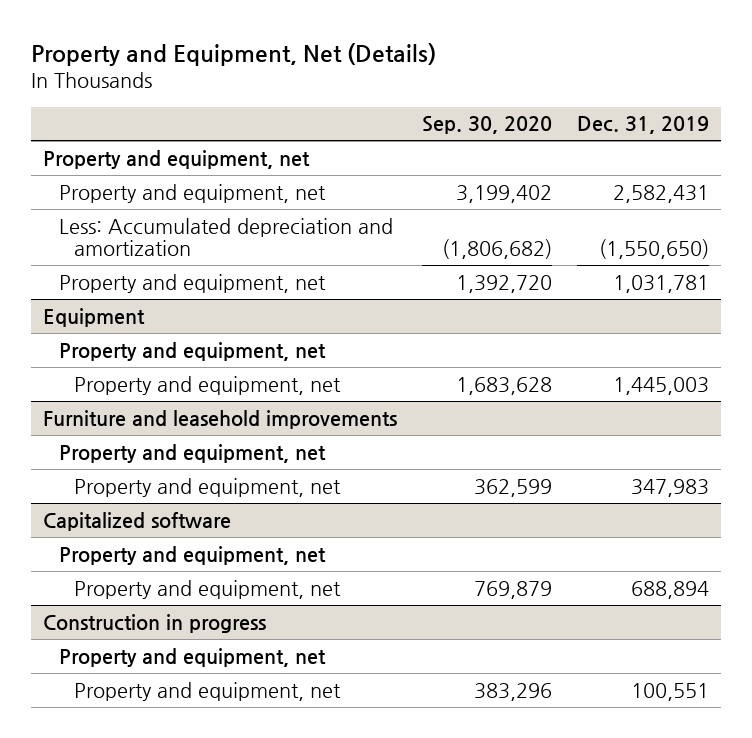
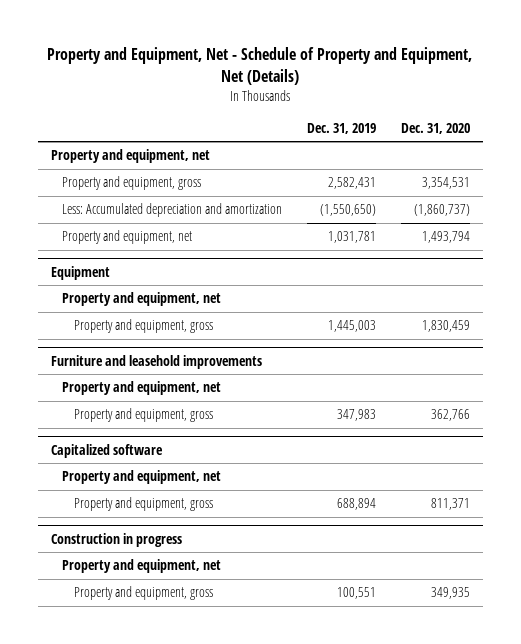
[30,42,436,66] Property and Equipment, Net (Details) -> [47,46,473,85] Property and Equipment, Net - Schedule of Property and Equipment, Net (Details)
[422,116,553,135] Sep. 30, 2020 -> none
none -> [401,122,471,134] Dec. 31, 2020
[58,183,326,203] Property and equipment, net -> [62,176,202,191] Property and equipment, gross
[74,375,342,395] Property and equipment, net -> [73,319,213,334] Property and equipment, gross
[74,477,342,497] Property and equipment, net -> [73,408,213,423] Property and equipment, gross
[74,579,342,599] Property and equipment, net -> [73,497,213,512] Property and equipment, gross
[74,681,342,701] Property and equipment, net -> [73,586,213,601] Property and equipment, gross

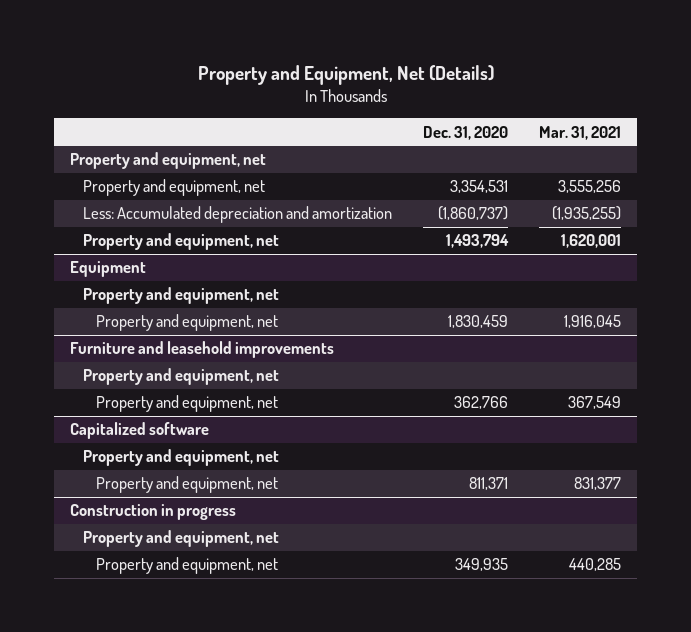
[47,46,473,85] Property and Equipment, Net - Schedule of Property and Equipment, Net (Details) -> [197,64,494,85] Property and Equipment, Net (Details)
[307,122,377,134] Dec. 31, 2019 -> none
none -> [539,125,622,140] Mar. 31, 2021
[62,176,202,191] Property and equipment, gross -> [82,179,265,197] Property and equipment, net
[73,319,213,334] Property and equipment, gross -> [96,314,279,332] Property and equipment, net
[73,408,213,423] Property and equipment, gross -> [96,395,279,413] Property and equipment, net
[73,497,213,512] Property and equipment, gross -> [96,476,279,494] Property and equipment, net
[73,586,213,601] Property and equipment, gross -> [96,557,279,575] Property and equipment, net

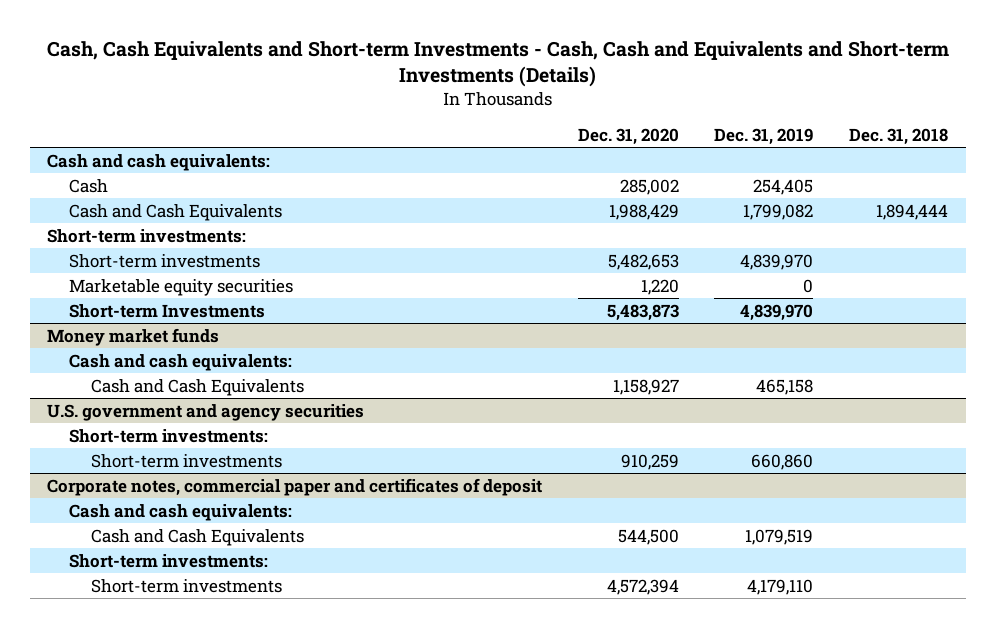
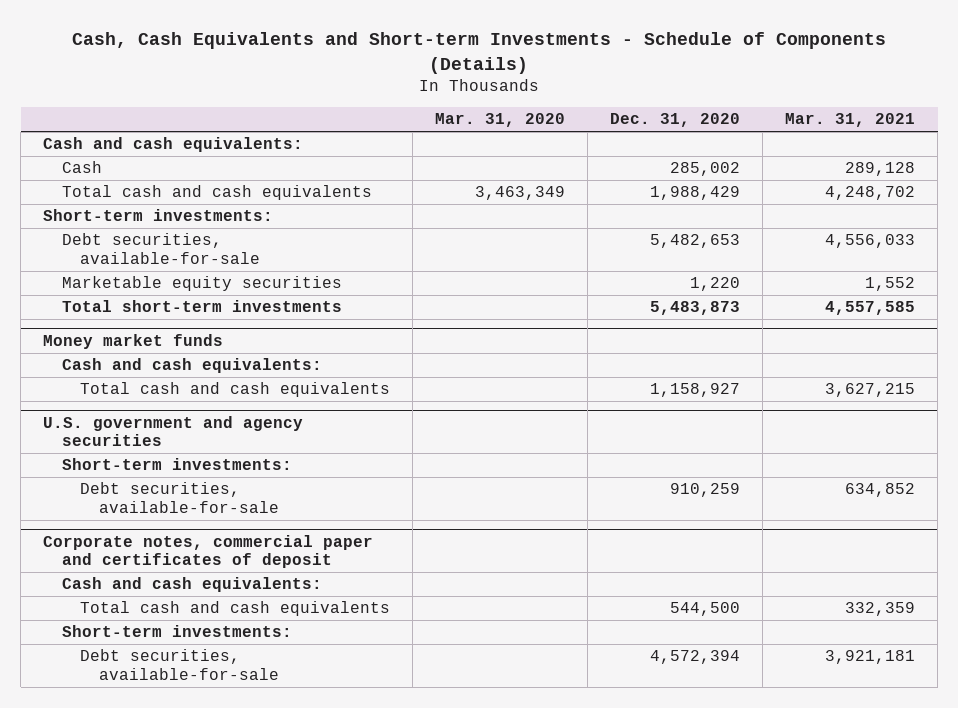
[46,40,949,88] Cash, Cash Equivalents and Short-term Investments - Cash, Cash and Equivalents and Short-term Investments (Details) -> [72,32,887,74] Cash, Cash Equivalents and Short-term Investments - Schedule of Components (Details)
[714,127,814,145] Dec. 31, 2019 -> none
[848,127,948,145] Dec. 31, 2018 -> none
none -> [435,113,566,128] Mar. 31, 2020
none -> [785,113,916,128] Mar. 31, 2021
[69,203,283,221] Cash and Cash Equivalents -> [61,185,372,201] Total cash and cash equivalents
[69,253,261,268] Short-term investments -> [61,233,261,265] Debt securities, available-for-sale
[69,303,266,318] Short-term Investments -> [61,300,342,313] Total short-term investments
[91,378,305,396] Cash and Cash Equivalents -> [80,382,391,398] Total cash and cash equivalents
[91,453,283,468] Short-term investments -> [80,482,280,514] Debt securities, available-for-sale
[91,528,305,546] Cash and Cash Equivalents -> [80,601,391,617] Total cash and cash equivalents
[91,578,283,593] Short-term investments -> [80,649,280,681] Debt securities, available-for-sale

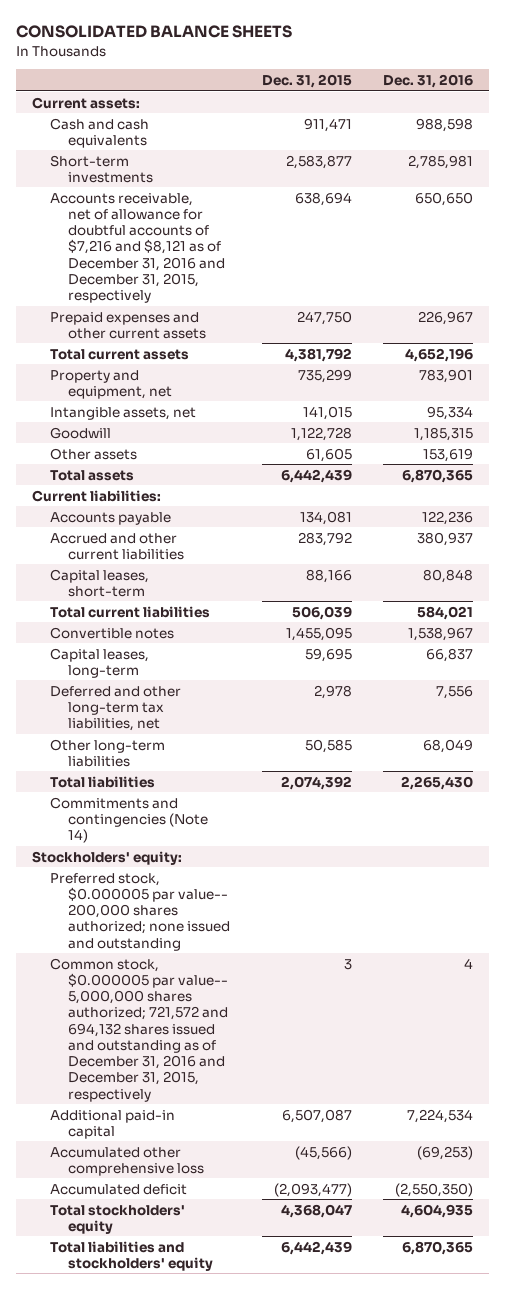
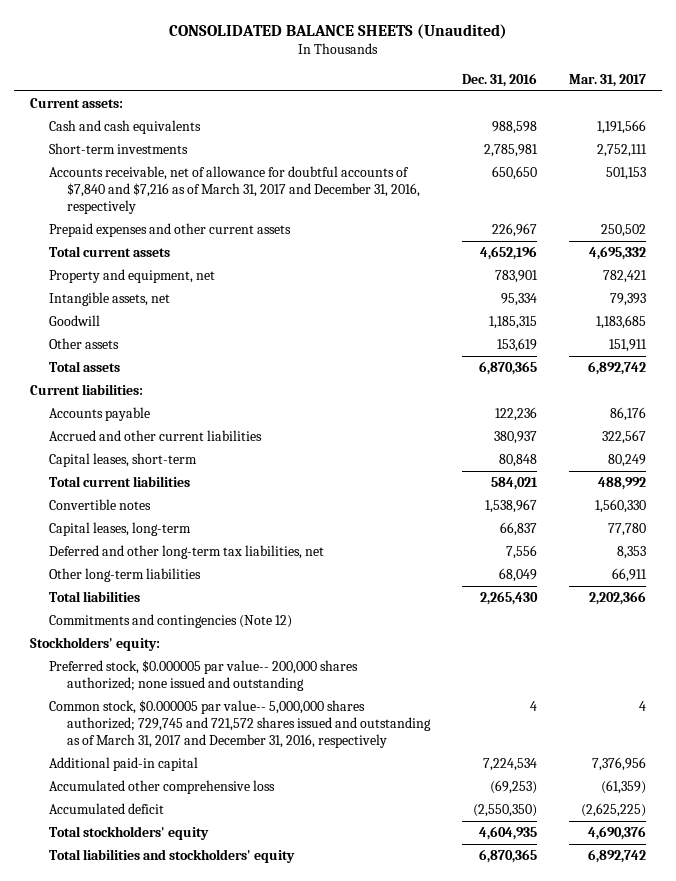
[16,25,293,39] CONSOLIDATED BALANCE SHEETS -> [169,23,508,39] CONSOLIDATED BALANCE SHEETS (Unaudited)
[261,74,352,89] Dec. 31, 2015 -> none
none -> [568,73,646,87] Mar. 31, 2017
[50,192,226,304] Accounts receivable, net of allowance for doubtful accounts of $7,216 and $8,121 as of December 31, 2016 and December 31, 2015, respectively -> [48,166,421,214] Accounts receivable, net of allowance for doubtful accounts of $7,840 and $7,216 as of March 31, 2017 and December 31, 2016, respectively
[50,796,209,844] Commitments and contingencies (Note 14) -> [48,614,292,629] Commitments and contingencies (Note 12)
[50,957,229,1102] Common stock, $0.000005 par value-- 5,000,000 shares authorized; 721,572 and 694,132 shares issued and outstanding as of December 31, 2016 and December 31, 2015, respectively -> [48,700,432,748] Common stock, $0.000005 par value-- 5,000,000 shares authorized; 729,745 and 721,572 shares issued and outstanding as of March 31, 2017 and December 31, 2016, respectively

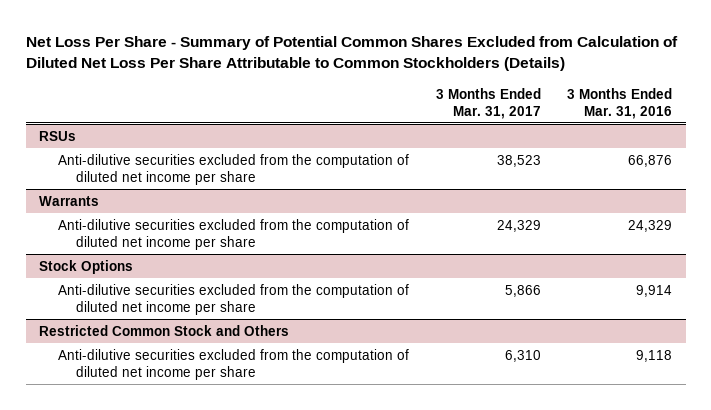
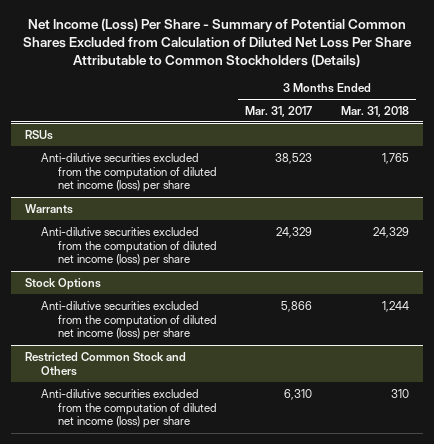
[25,35,678,72] Net Loss Per Share - Summary of Potential Common Shares Excluded from Calculation of Diluted Net Loss Per Share Attributable to Common Stockholders (Details) -> [22,17,412,67] Net Income (Loss) Per Share - Summary of Potential Common Shares Excluded from Calculation of Diluted Net Loss Per Share Attributable to Common Stockholders (Details)
[567,87,673,119] 3 Months Ended Mar. 31, 2016 -> none
none -> [340,105,409,117] Mar. 31, 2018
[57,153,409,185] Anti-dilutive securities excluded from the computation of diluted net income per share -> [41,152,217,193] Anti-dilutive securities excluded from the computation of diluted net income (loss) per share
[57,218,409,250] Anti-dilutive securities excluded from the computation of diluted net income per share -> [41,226,217,267] Anti-dilutive securities excluded from the computation of diluted net income (loss) per share
[57,283,409,315] Anti-dilutive securities excluded from the computation of diluted net income per share -> [41,300,217,341] Anti-dilutive securities excluded from the computation of diluted net income (loss) per share
[57,348,409,380] Anti-dilutive securities excluded from the computation of diluted net income per share -> [41,388,217,429] Anti-dilutive securities excluded from the computation of diluted net income (loss) per share

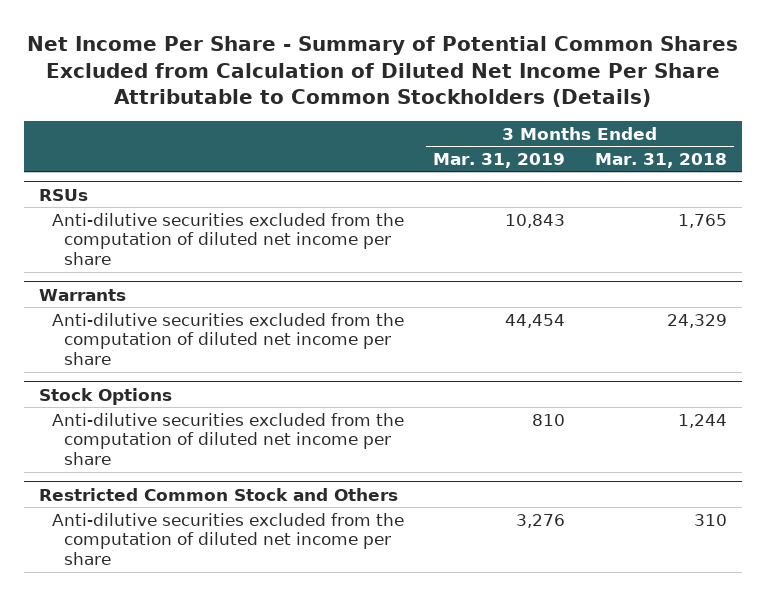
[22,17,412,67] Net Income (Loss) Per Share - Summary of Potential Common Shares Excluded from Calculation of Diluted Net Loss Per Share Attributable to Common Stockholders (Details) -> [27,36,739,108] Net Income Per Share - Summary of Potential Common Shares Excluded from Calculation of Diluted Net Income Per Share Attributable to Common Stockholders (Details)
[245,105,313,117] Mar. 31, 2017 -> none
none -> [433,153,566,169] Mar. 31, 2019
[41,152,217,193] Anti-dilutive securities excluded from the computation of diluted net income (loss) per share -> [51,212,404,266] Anti-dilutive securities excluded from the computation of diluted net income per share
[41,226,217,267] Anti-dilutive securities excluded from the computation of diluted net income (loss) per share -> [51,312,404,366] Anti-dilutive securities excluded from the computation of diluted net income per share
[41,300,217,341] Anti-dilutive securities excluded from the computation of diluted net income (loss) per share -> [51,412,404,466] Anti-dilutive securities excluded from the computation of diluted net income per share
[41,388,217,429] Anti-dilutive securities excluded from the computation of diluted net income (loss) per share -> [51,512,404,566] Anti-dilutive securities excluded from the computation of diluted net income per share

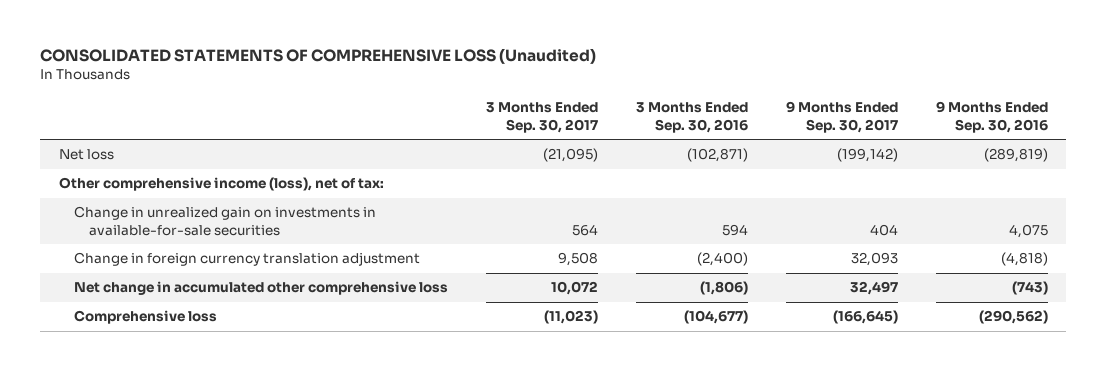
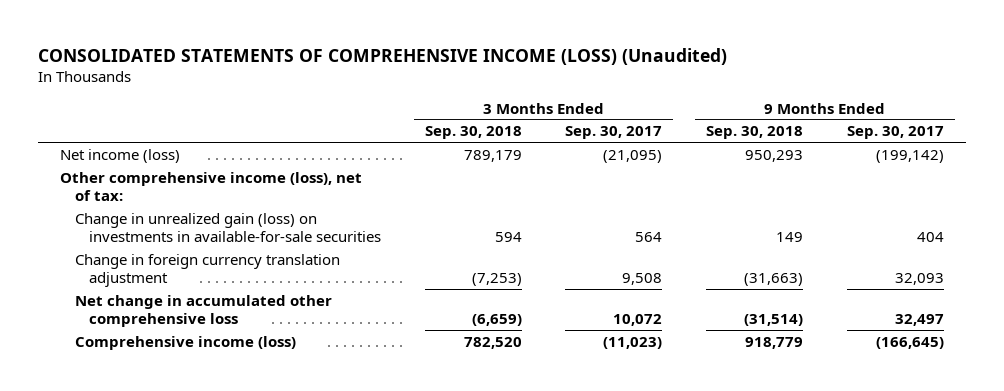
[39,48,596,65] CONSOLIDATED STATEMENTS OF COMPREHENSIVE LOSS (Unaudited) -> [38,47,728,65] CONSOLIDATED STATEMENTS OF COMPREHENSIVE INCOME (LOSS) (Unaudited)
[635,102,748,134] 3 Months Ended Sep. 30, 2016 -> none
[935,101,1048,134] 9 Months Ended Sep. 30, 2016 -> none
none -> [424,126,522,140] Sep. 30, 2018
none -> [706,126,804,140] Sep. 30, 2018
[58,149,114,161] Net loss -> [60,148,181,163] Net income (loss)
[73,206,376,236] Change in unrealized gain on investments in available-for-sale securities -> [74,212,381,243] Change in unrealized gain (loss) on investments in available-for-sale securities
[73,310,217,325] Comprehensive loss -> [74,335,296,350] Comprehensive income (loss)

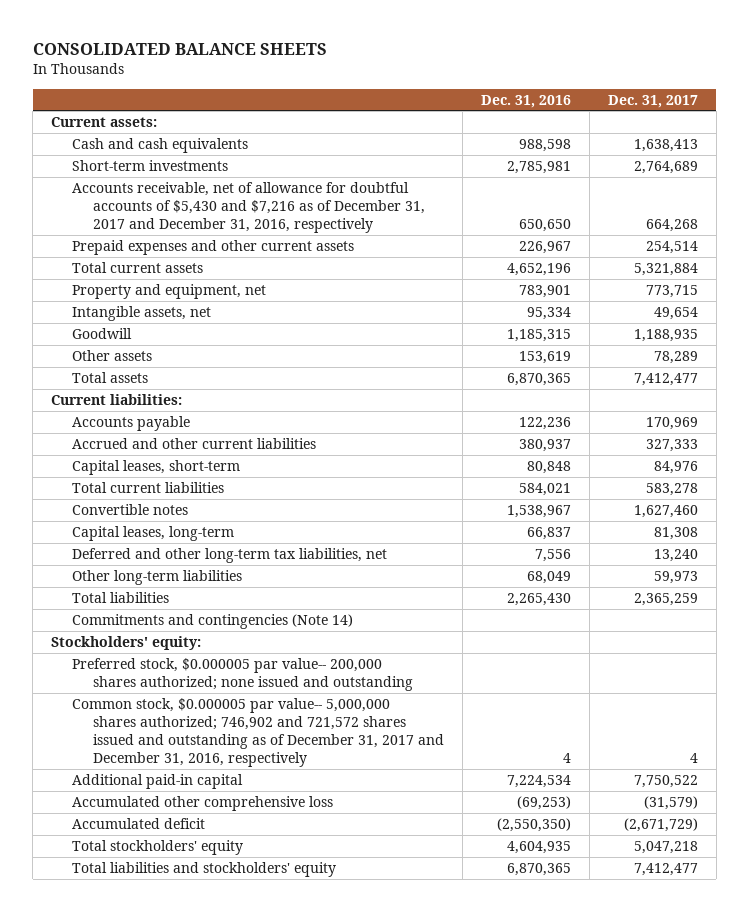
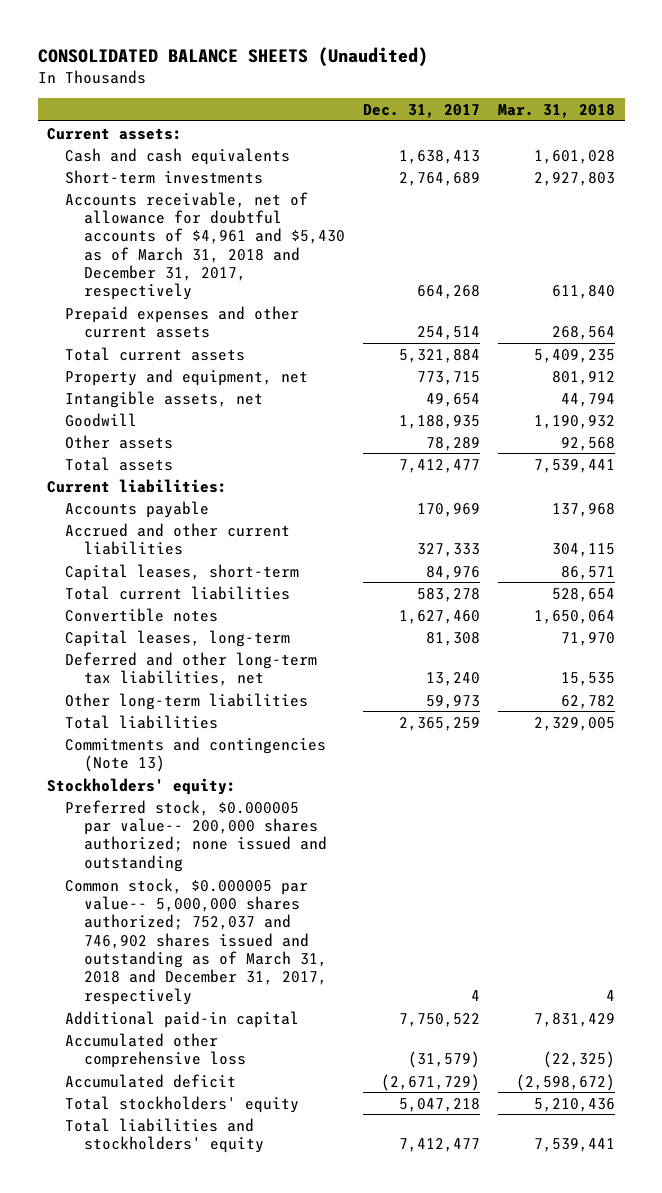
[32,43,327,56] CONSOLIDATED BALANCE SHEETS -> [37,46,428,67] CONSOLIDATED BALANCE SHEETS (Unaudited)
[480,94,571,108] Dec. 31, 2016 -> none
none -> [498,103,616,118] Mar. 31, 2018
[72,181,426,234] Accounts receivable, net of allowance for doubtful accounts of $5,430 and $7,216 as of December 31, 2017 and December 31, 2016, respectively -> [65,191,345,301] Accounts receivable, net of allowance for doubtful accounts of $4,961 and $5,430 as of March 31, 2018 and December 31, 2017, respectively
[72,613,354,629] Commitments and contingencies (Note 14) -> [65,736,327,773] Commitments and contingencies (Note 13)
[72,697,445,768] Common stock, $0.000005 par value-- 5,000,000 shares authorized; 746,902 and 721,572 shares issued and outstanding as of December 31, 2017 and December 31, 2016, respectively -> [65,877,327,1005] Common stock, $0.000005 par value-- 5,000,000 shares authorized; 752,037 and 746,902 shares issued and outstanding as of March 31, 2018 and December 31, 2017, respectively

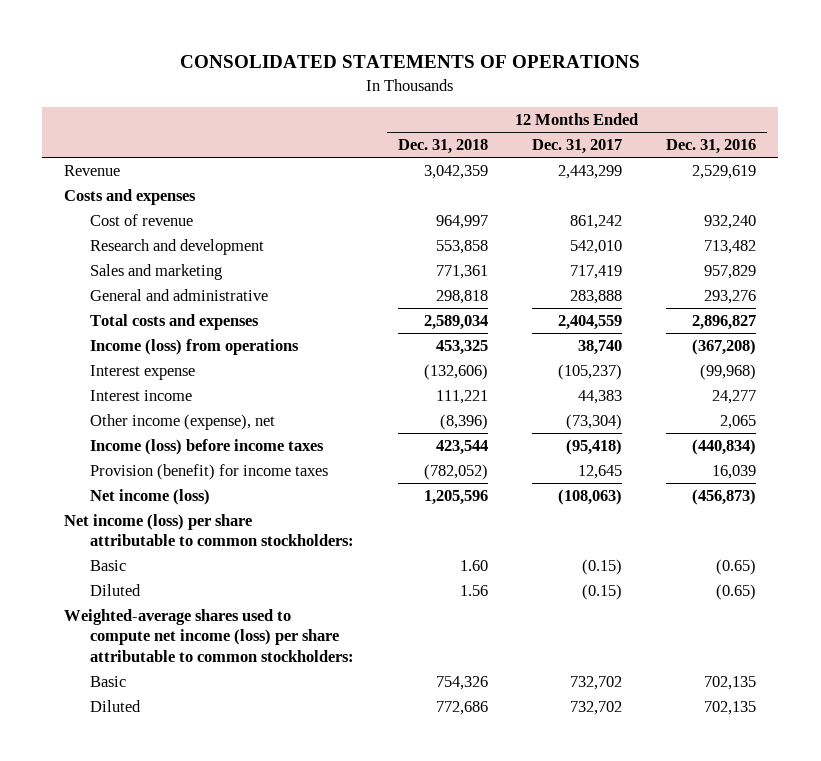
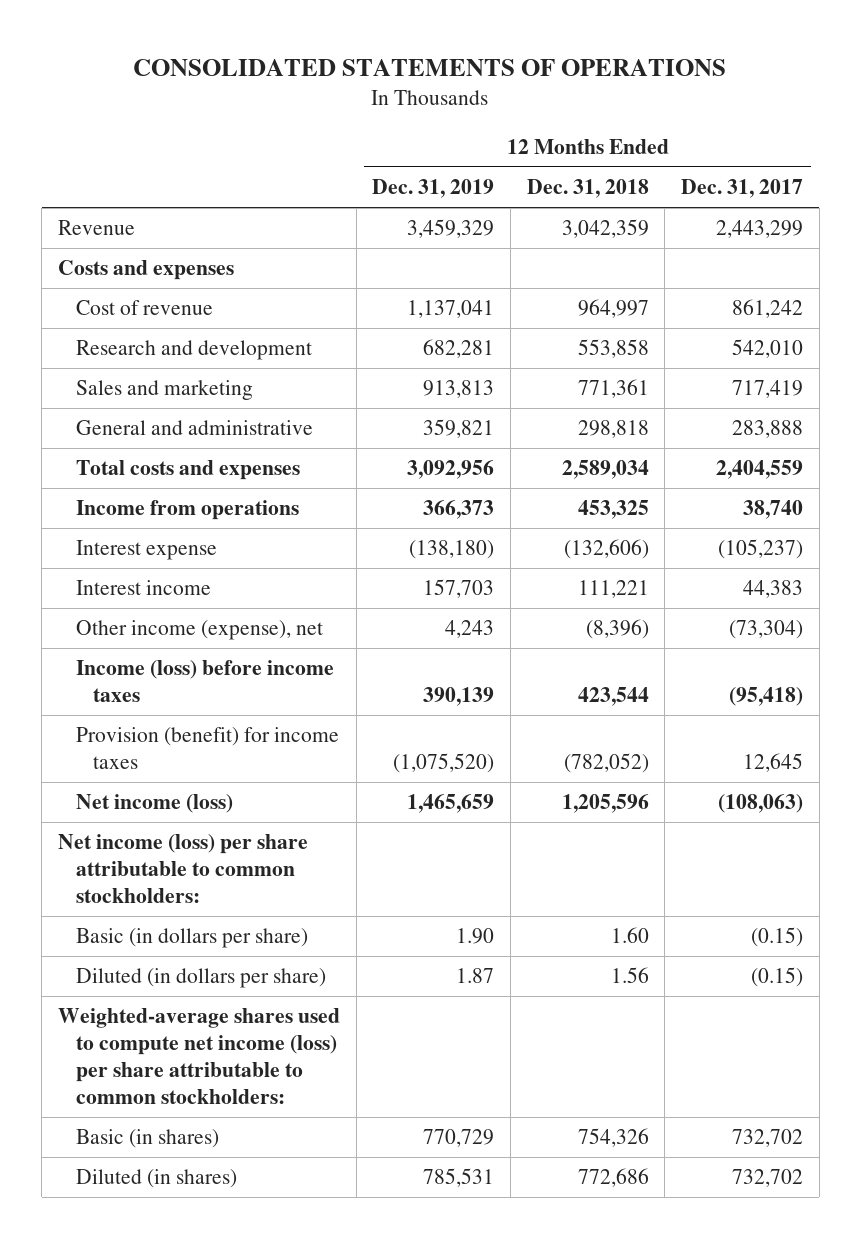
[666,139,757,155] Dec. 31, 2016 -> none
none -> [372,179,495,199] Dec. 31, 2019
[89,338,299,355] Income (loss) from operations -> [75,500,299,521] Income from operations
[89,559,126,571] Basic -> [75,928,308,949] Basic (in dollars per share)
[89,583,141,596] Diluted -> [75,968,326,989] Diluted (in dollars per share)
[89,675,126,687] Basic -> [75,1129,219,1149] Basic (in shares)
[89,699,141,712] Diluted -> [75,1169,237,1189] Diluted (in shares)

